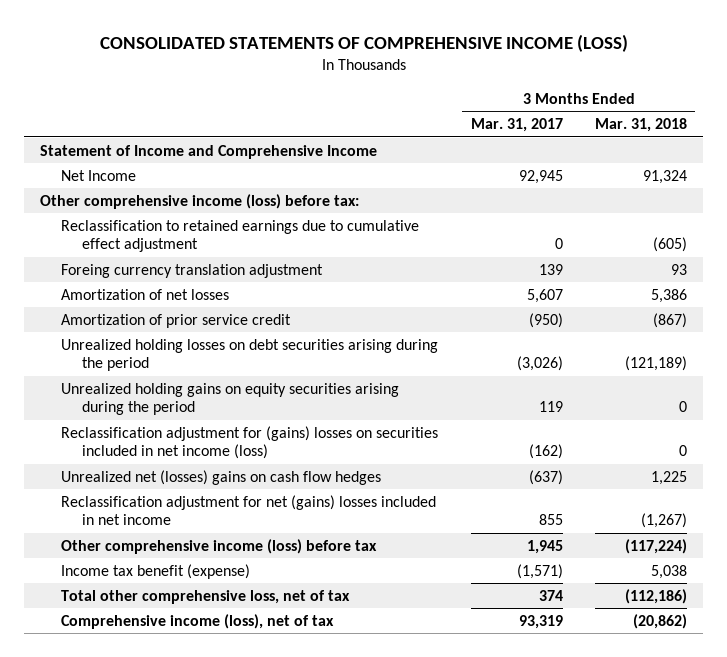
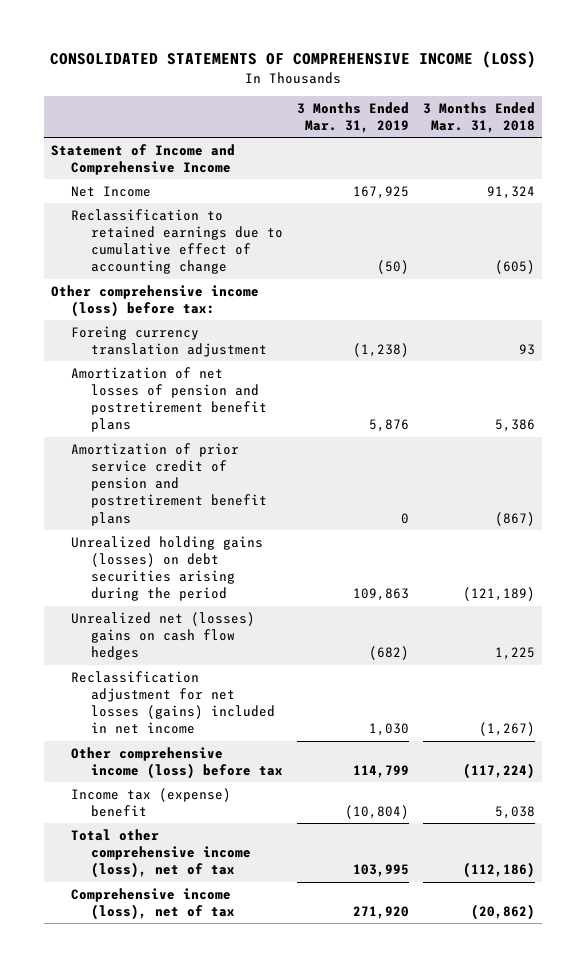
[470,118,563,133] Mar. 31, 2017 -> none
none -> [297,101,410,134] 3 Months Ended Mar. 31, 2019
none -> [70,208,284,275] Reclassification to retained earnings due to cumulative effect of accounting change
[61,219,420,253] Reclassification to retained earnings due to cumulative effect adjustment -> none
[61,382,400,416] Unrealized holding gains on equity securities arising during the period -> none
[61,425,439,460] Reclassification adjustment for (gains) losses on securities included in net income (loss) -> none
[61,288,230,300] Amortization of net losses -> [70,366,268,433] Amortization of net losses of pension and postretirement benefit plans
[61,313,292,328] Amortization of prior service credit -> [70,442,268,526] Amortization of prior service credit of pension and postretirement benefit plans
[61,338,439,372] Unrealized holding losses on debt securities arising during the period -> [70,535,263,602] Unrealized holding gains (losses) on debt securities arising during the period
[61,494,437,526] Reclassification adjustment for net (gains) losses included in net income -> [70,670,276,735] Reclassification adjustment for net losses (gains) included in net income
[61,563,251,579] Income tax benefit (expense) -> [70,787,231,817] Income tax (expense) benefit
[61,589,351,604] Total other comprehensive loss, net of tax -> [70,828,252,879] Total other comprehensive income (loss), net of tax

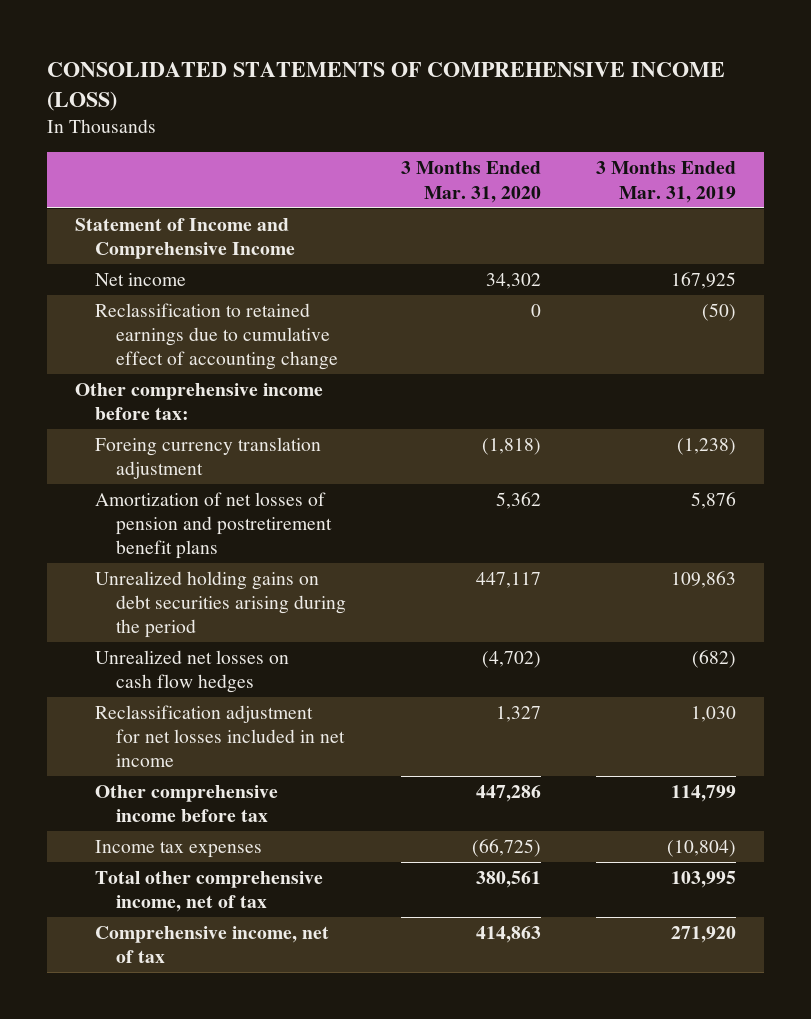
[423,101,536,134] 3 Months Ended Mar. 31, 2018 -> none
none -> [400,161,541,203] 3 Months Ended Mar. 31, 2020
[70,185,151,197] Net Income -> [95,273,187,287] Net income
[50,284,259,317] Other comprehensive income (loss) before tax: -> [75,383,324,421] Other comprehensive income before tax:
[70,442,268,526] Amortization of prior service credit of pension and postretirement benefit plans -> none
[70,535,263,602] Unrealized holding gains (losses) on debt securities arising during the period -> [95,571,346,639] Unrealized holding gains on debt securities arising during the period
[70,611,255,661] Unrealized net (losses) gains on cash flow hedges -> [95,650,290,694] Unrealized net losses on cash flow hedges
[70,670,276,735] Reclassification adjustment for net losses (gains) included in net income -> [95,705,345,768] Reclassification adjustment for net losses included in net income
[70,746,284,779] Other comprehensive income (loss) before tax -> [95,785,279,823] Other comprehensive income before tax
[70,787,231,817] Income tax (expense) benefit -> [95,840,263,859] Income tax expenses
[70,828,252,879] Total other comprehensive income (loss), net of tax -> [95,871,324,913] Total other comprehensive income, net of tax
[70,887,236,920] Comprehensive income (loss), net of tax -> [95,926,330,964] Comprehensive income, net of tax

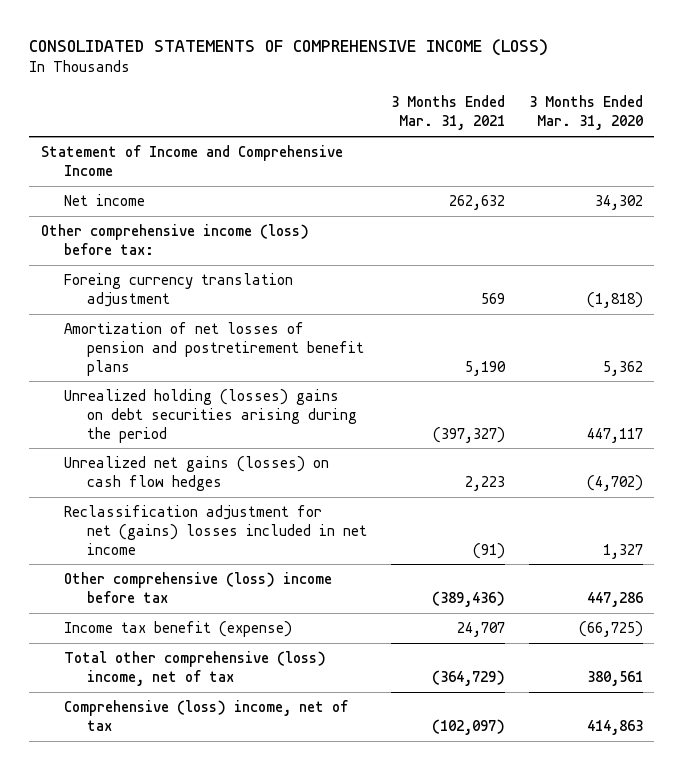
[596,161,737,203] 3 Months Ended Mar. 31, 2019 -> none
none -> [391,95,506,131] 3 Months Ended Mar. 31, 2021
[95,303,338,371] Reclassification to retained earnings due to cumulative effect of accounting change -> none
[75,383,324,421] Other comprehensive income before tax: -> [41,224,310,255] Other comprehensive income (loss) before tax:
[95,571,346,639] Unrealized holding gains on debt securities arising during the period -> [64,389,358,443] Unrealized holding (losses) gains on debt securities arising during the period
[95,650,290,694] Unrealized net losses on cash flow hedges -> [64,456,330,491] Unrealized net gains (losses) on cash flow hedges
[95,705,345,768] Reclassification adjustment for net losses included in net income -> [64,505,368,555] Reclassification adjustment for net (gains) losses included in net income
[95,785,279,823] Other comprehensive income before tax -> [64,572,333,603] Other comprehensive (loss) income before tax
[95,840,263,859] Income tax expenses -> [64,621,293,638] Income tax benefit (expense)
[95,871,324,913] Total other comprehensive income, net of tax -> [64,651,327,686] Total other comprehensive (loss) income, net of tax
[95,926,330,964] Comprehensive income, net of tax -> [64,700,349,731] Comprehensive (loss) income, net of tax

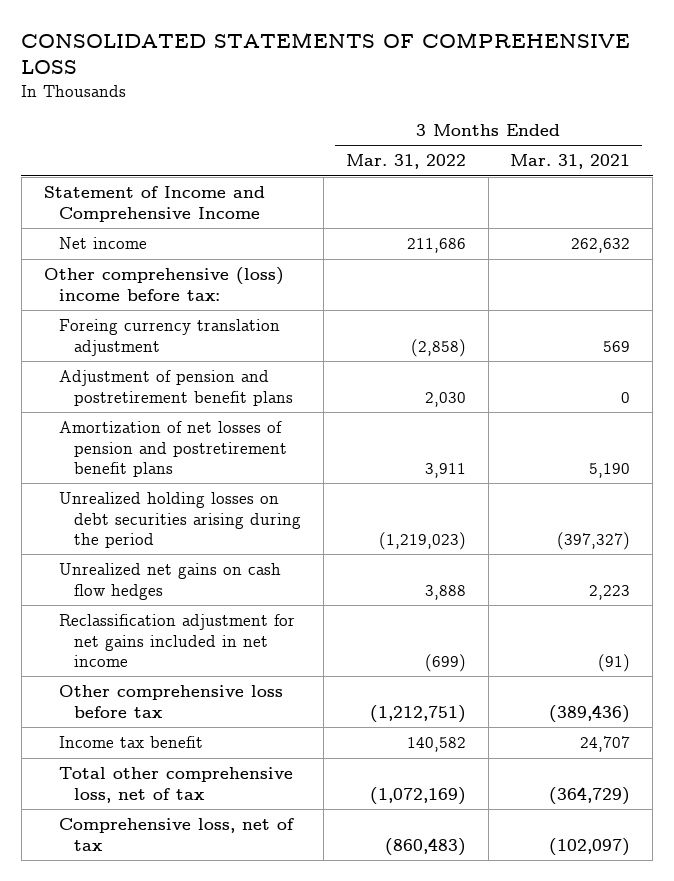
[29,39,549,57] CONSOLIDATED STATEMENTS OF COMPREHENSIVE INCOME (LOSS) -> [21,31,631,75] CONSOLIDATED STATEMENTS OF COMPREHENSIVE LOSS
[528,95,643,131] 3 Months Ended Mar. 31, 2020 -> none
none -> [345,154,466,170] Mar. 31, 2022
[41,224,310,255] Other comprehensive income (loss) before tax: -> [43,267,284,301] Other comprehensive (loss) income before tax:
none -> [58,370,294,406] Adjustment of pension and postretirement benefit plans
[64,389,358,443] Unrealized holding (losses) gains on debt securities arising during the period -> [58,492,302,548] Unrealized holding losses on debt securities arising during the period
[64,456,330,491] Unrealized net gains (losses) on cash flow hedges -> [58,563,281,600] Unrealized net gains on cash flow hedges
[64,505,368,555] Reclassification adjustment for net (gains) losses included in net income -> [58,614,295,667] Reclassification adjustment for net gains included in net income
[64,572,333,603] Other comprehensive (loss) income before tax -> [58,685,283,718] Other comprehensive loss before tax
[64,621,293,638] Income tax benefit (expense) -> [58,736,203,749] Income tax benefit
[64,651,327,686] Total other comprehensive (loss) income, net of tax -> [58,767,293,803] Total other comprehensive loss, net of tax
[64,700,349,731] Comprehensive (loss) income, net of tax -> [58,818,294,851] Comprehensive loss, net of tax

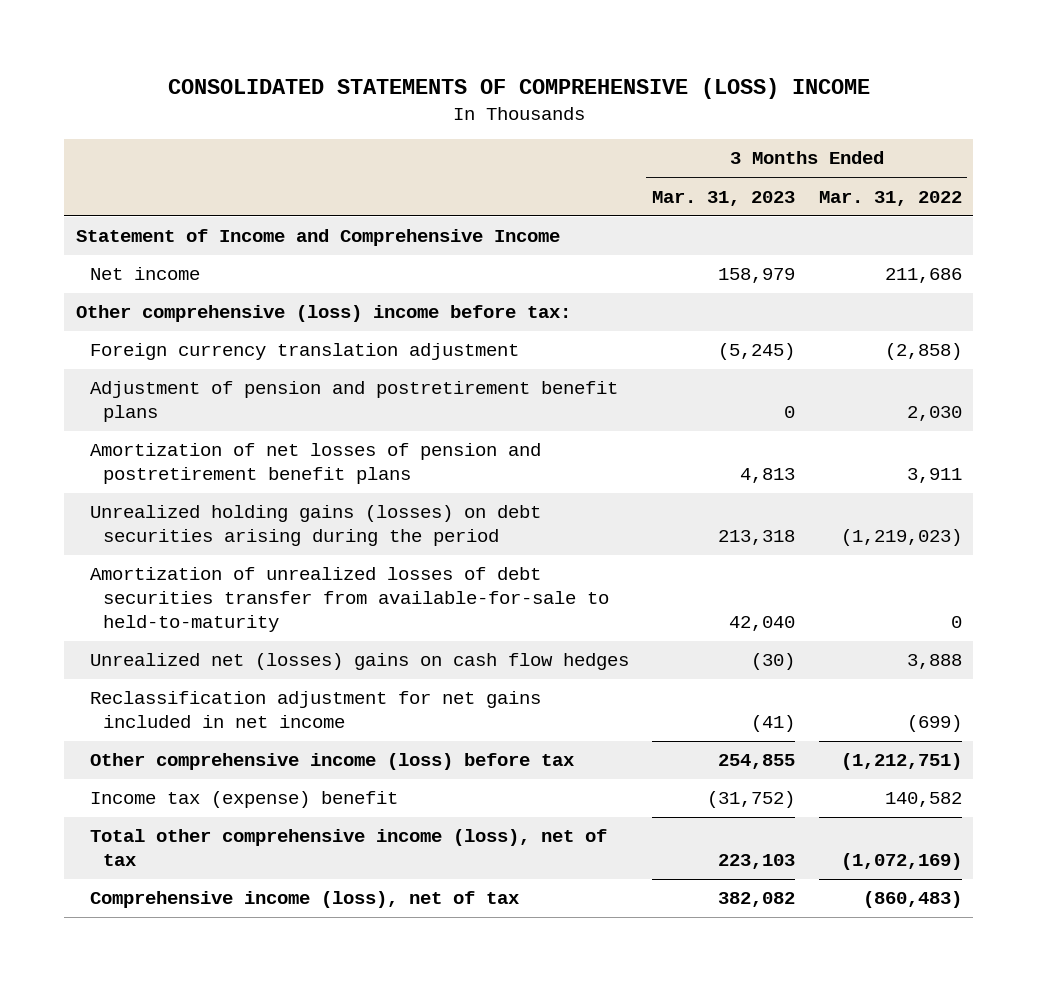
[21,31,631,75] CONSOLIDATED STATEMENTS OF COMPREHENSIVE LOSS -> [167,77,870,99] CONSOLIDATED STATEMENTS OF COMPREHENSIVE (LOSS) INCOME
[510,154,631,170] Mar. 31, 2021 -> none
none -> [652,190,796,206] Mar. 31, 2023
[58,319,280,356] Foreing currency translation adjustment -> [89,343,519,361] Foreign currency translation adjustment
[58,492,302,548] Unrealized holding losses on debt securities arising during the period -> [89,505,541,547] Unrealized holding gains (losses) on debt securities arising during the period
none -> [89,567,610,633] Amortization of unrealized losses of debt securities transfer from available-for-sale to held-to-maturity
[58,563,281,600] Unrealized net gains on cash flow hedges -> [89,653,629,671] Unrealized net (losses) gains on cash flow hedges
[58,685,283,718] Other comprehensive loss before tax -> [89,753,574,771] Other comprehensive income (loss) before tax
[58,736,203,749] Income tax benefit -> [89,791,398,809] Income tax (expense) benefit
[58,767,293,803] Total other comprehensive loss, net of tax -> [89,829,607,867] Total other comprehensive income (loss), net of tax
[58,818,294,851] Comprehensive loss, net of tax -> [89,891,519,909] Comprehensive income (loss), net of tax

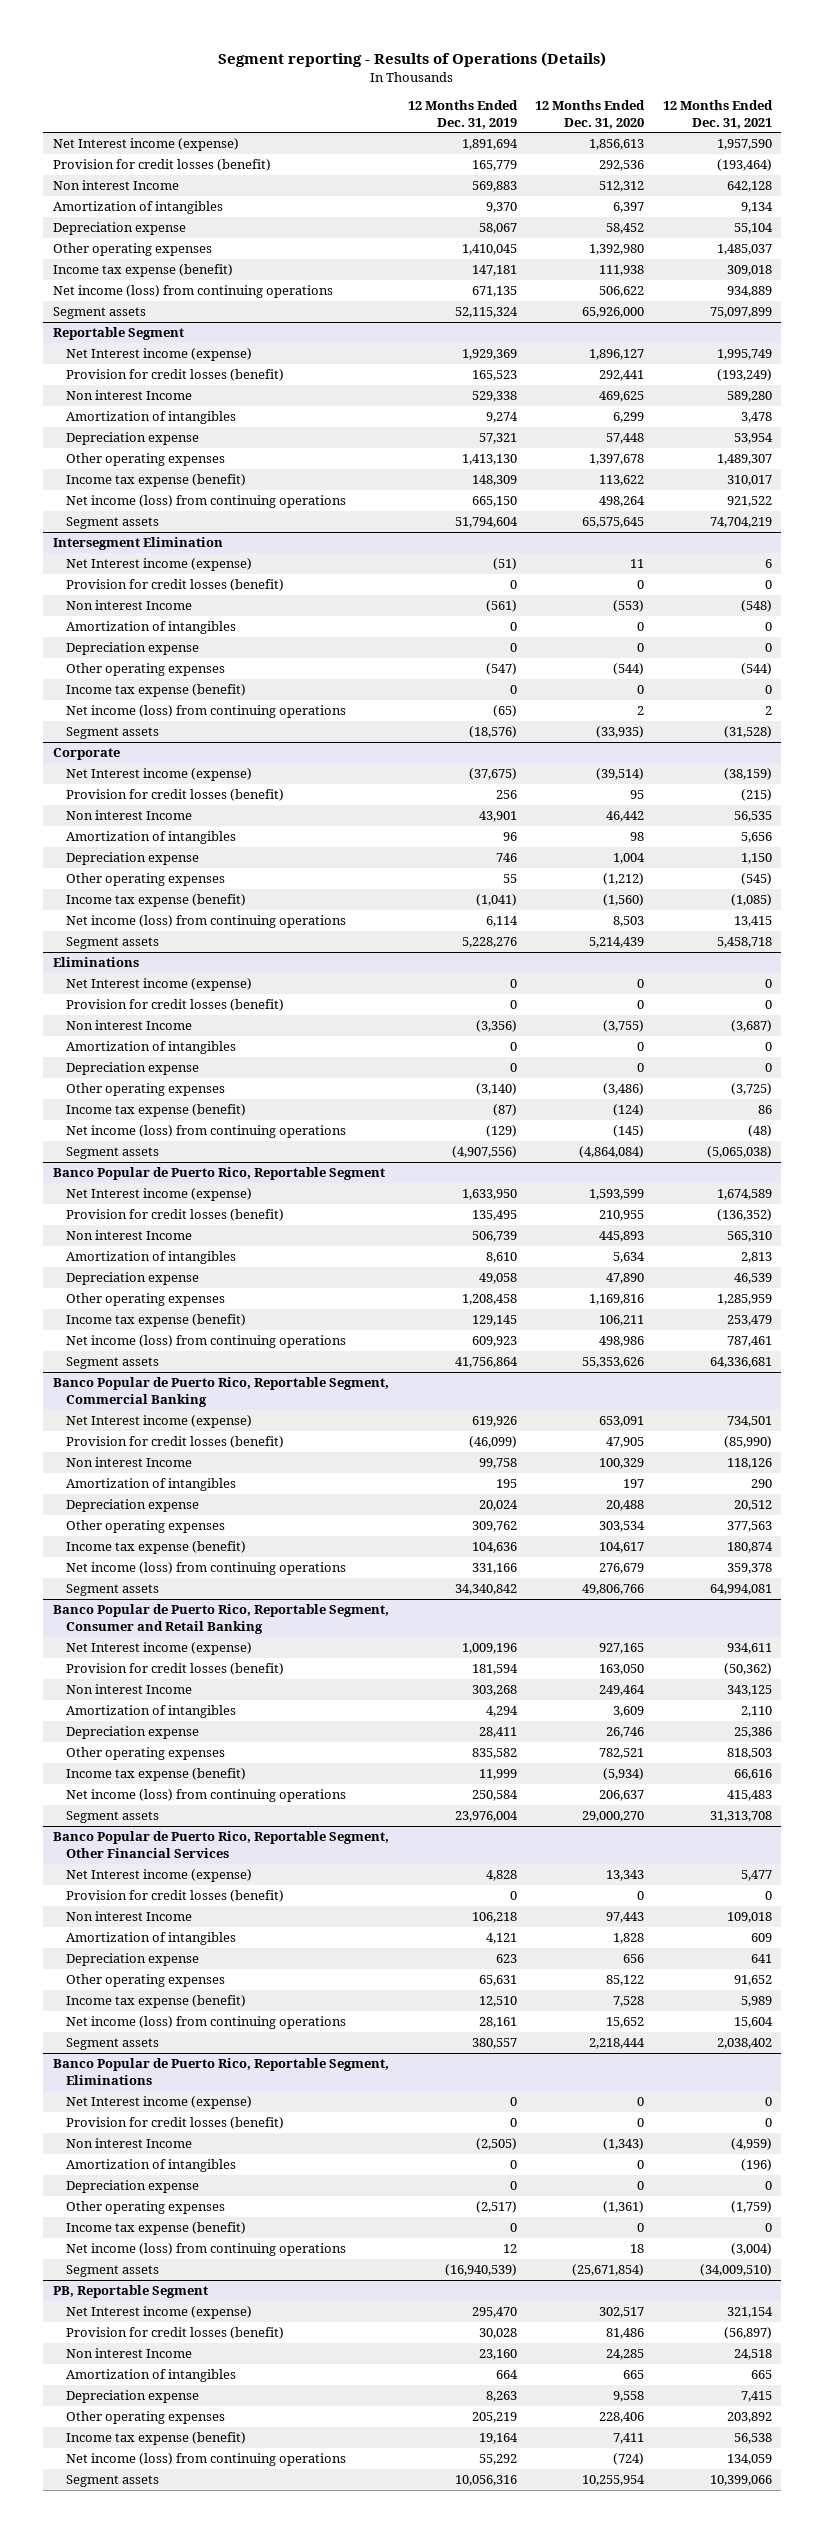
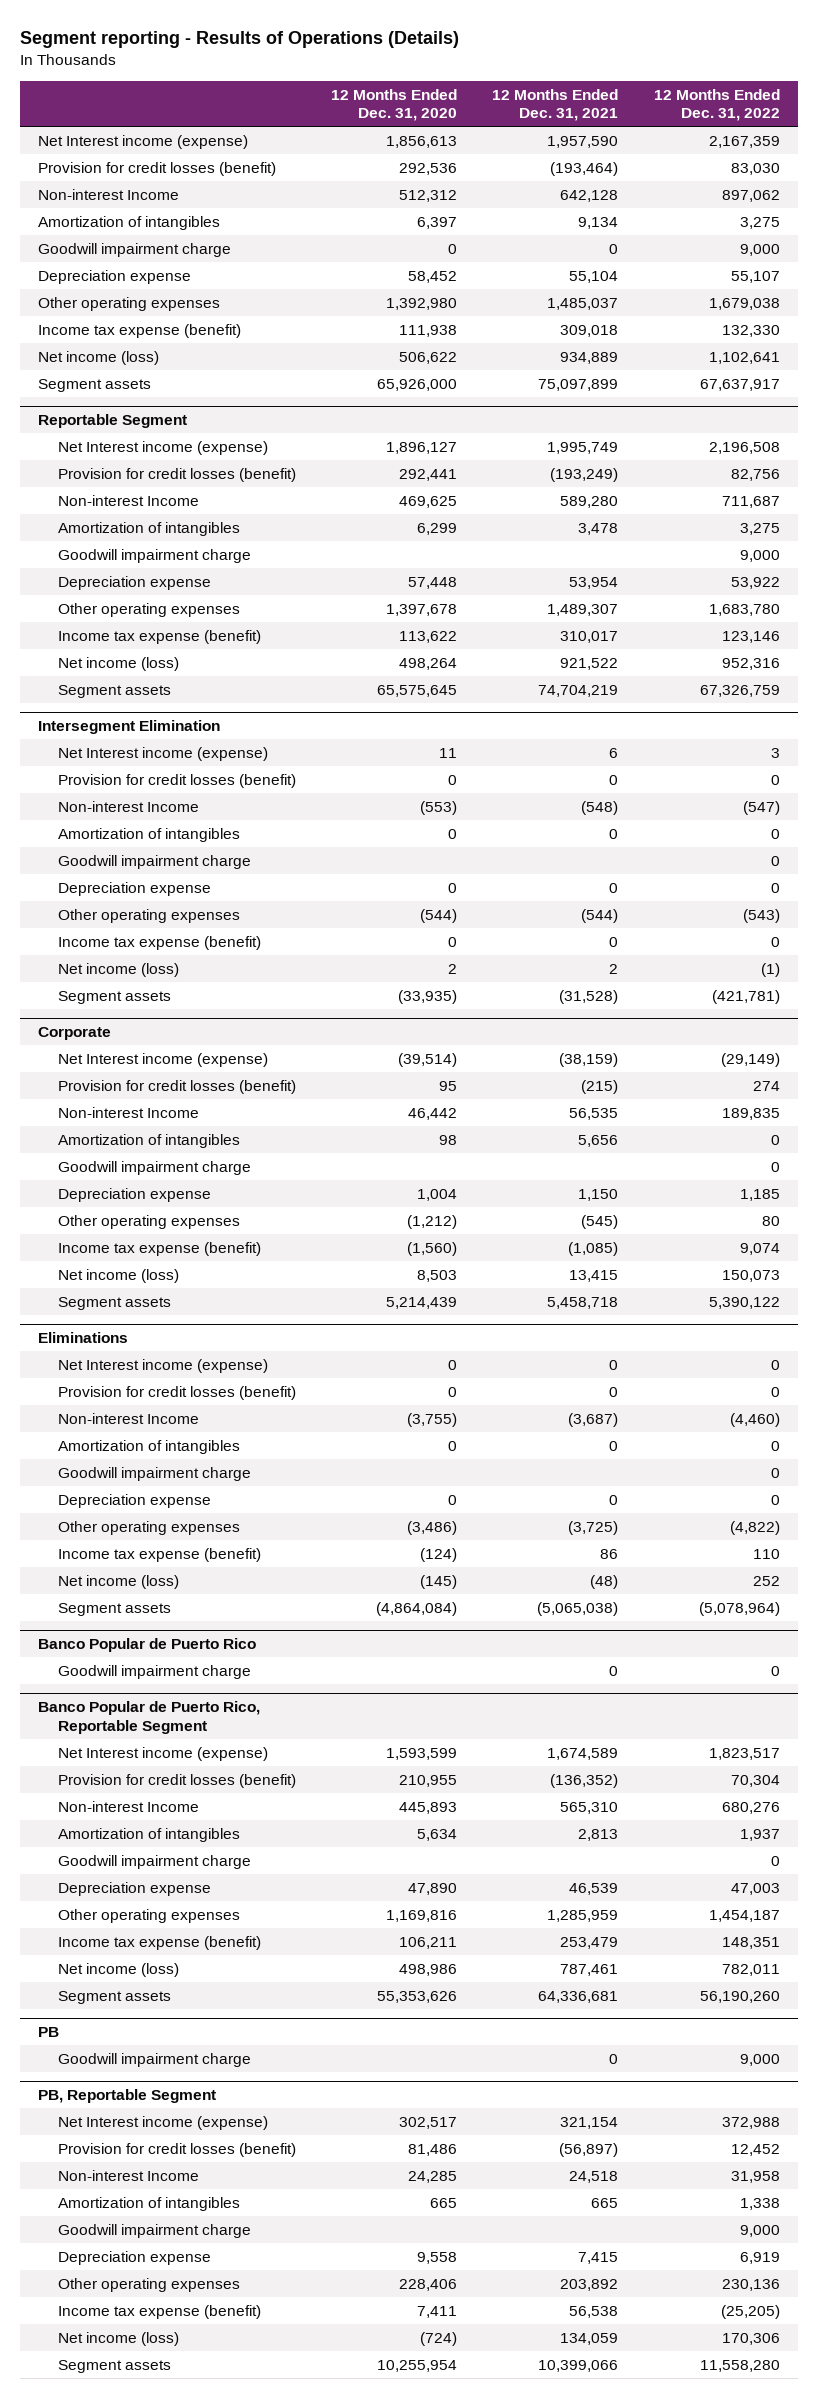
[407,100,518,129] 12 Months Ended Dec. 31, 2019 -> none
none -> [653,88,780,122] 12 Months Ended Dec. 31, 2022
[52,180,179,191] Non interest Income -> [37,188,179,200] Non-interest Income
none -> [37,242,231,257] Goodwill impairment charge
[52,285,333,299] Net income (loss) from continuing operations -> [37,350,159,365] Net income (loss)
[65,390,192,401] Non interest Income -> [57,494,199,506] Non-interest Income
none -> [57,548,251,563] Goodwill impairment charge
[65,495,346,509] Net income (loss) from continuing operations -> [57,656,179,671] Net income (loss)
[65,600,192,611] Non interest Income -> [57,800,199,812] Non-interest Income
none -> [57,854,251,869] Goodwill impairment charge
[65,705,346,719] Net income (loss) from continuing operations -> [57,962,179,977] Net income (loss)
[65,810,192,821] Non interest Income -> [57,1106,199,1118] Non-interest Income
none -> [57,1160,251,1175] Goodwill impairment charge
[65,915,346,929] Net income (loss) from continuing operations -> [57,1268,179,1283] Net income (loss)
[65,1020,192,1031] Non interest Income -> [57,1412,199,1424] Non-interest Income
none -> [57,1466,251,1481] Goodwill impairment charge
[65,1125,346,1139] Net income (loss) from continuing operations -> [57,1574,179,1589] Net income (loss)
none -> [37,1638,256,1653] Banco Popular de Puerto Rico
none -> [57,1664,251,1679] Goodwill impairment charge
[65,1230,192,1241] Non interest Income -> [57,1800,199,1812] Non-interest Income
none -> [57,1854,251,1869] Goodwill impairment charge
[65,1335,346,1349] Net income (loss) from continuing operations -> [57,1962,179,1977] Net income (loss)
[52,1377,389,1407] Banco Popular de Puerto Rico, Reportable Segment, Commercial Banking -> none
[65,1415,252,1429] Net Interest income (expense) -> none
[65,1436,284,1449] Provision for credit losses (benefit) -> none
[65,1457,192,1468] Non interest Income -> none
[65,1478,236,1492] Amortization of intangibles -> none
[65,1499,199,1513] Depreciation expense -> none
[65,1520,225,1534] Other operating expenses -> none
[65,1541,246,1555] Income tax expense (benefit) -> none
[65,1562,346,1576] Net income (loss) from continuing operations -> none
[65,1584,159,1597] Segment assets -> none
[52,1604,389,1634] Banco Popular de Puerto Rico, Reportable Segment, Consumer and Retail Banking -> none
[65,1642,252,1656] Net Interest income (expense) -> none
[65,1663,284,1676] Provision for credit losses (benefit) -> none
[65,1684,192,1695] Non interest Income -> none
[65,1705,236,1719] Amortization of intangibles -> none
[65,1726,199,1740] Depreciation expense -> none
[65,1747,225,1761] Other operating expenses -> none
[65,1768,246,1782] Income tax expense (benefit) -> none
[65,1789,346,1803] Net income (loss) from continuing operations -> none
[65,1811,159,1824] Segment assets -> none
[52,1831,389,1858] Banco Popular de Puerto Rico, Reportable Segment, Other Financial Services -> none
[65,1869,252,1883] Net Interest income (expense) -> none
[65,1890,284,1903] Provision for credit losses (benefit) -> none
[65,1911,192,1922] Non interest Income -> none
[65,1932,236,1946] Amortization of intangibles -> none
[65,1953,199,1967] Depreciation expense -> none
[65,1974,225,1988] Other operating expenses -> none
[65,1995,246,2009] Income tax expense (benefit) -> none
[65,2016,346,2030] Net income (loss) from continuing operations -> none
[65,2038,159,2051] Segment assets -> none
[52,2058,389,2085] Banco Popular de Puerto Rico, Reportable Segment, Eliminations -> none
[65,2096,252,2110] Net Interest income (expense) -> none
[65,2117,284,2130] Provision for credit losses (benefit) -> none
[65,2138,192,2149] Non interest Income -> none
[65,2159,236,2173] Amortization of intangibles -> none
[65,2180,199,2194] Depreciation expense -> none
[65,2201,225,2215] Other operating expenses -> none
[65,2222,246,2236] Income tax expense (benefit) -> none
[65,2243,346,2257] Net income (loss) from continuing operations -> none
[65,2265,159,2278] Segment assets -> none
none -> [37,2027,59,2038] PB
none -> [57,2052,251,2067] Goodwill impairment charge
[65,2348,192,2359] Non interest Income -> [57,2169,199,2181] Non-interest Income
none -> [57,2223,251,2238] Goodwill impairment charge
[65,2453,346,2467] Net income (loss) from continuing operations -> [57,2331,179,2346] Net income (loss)

